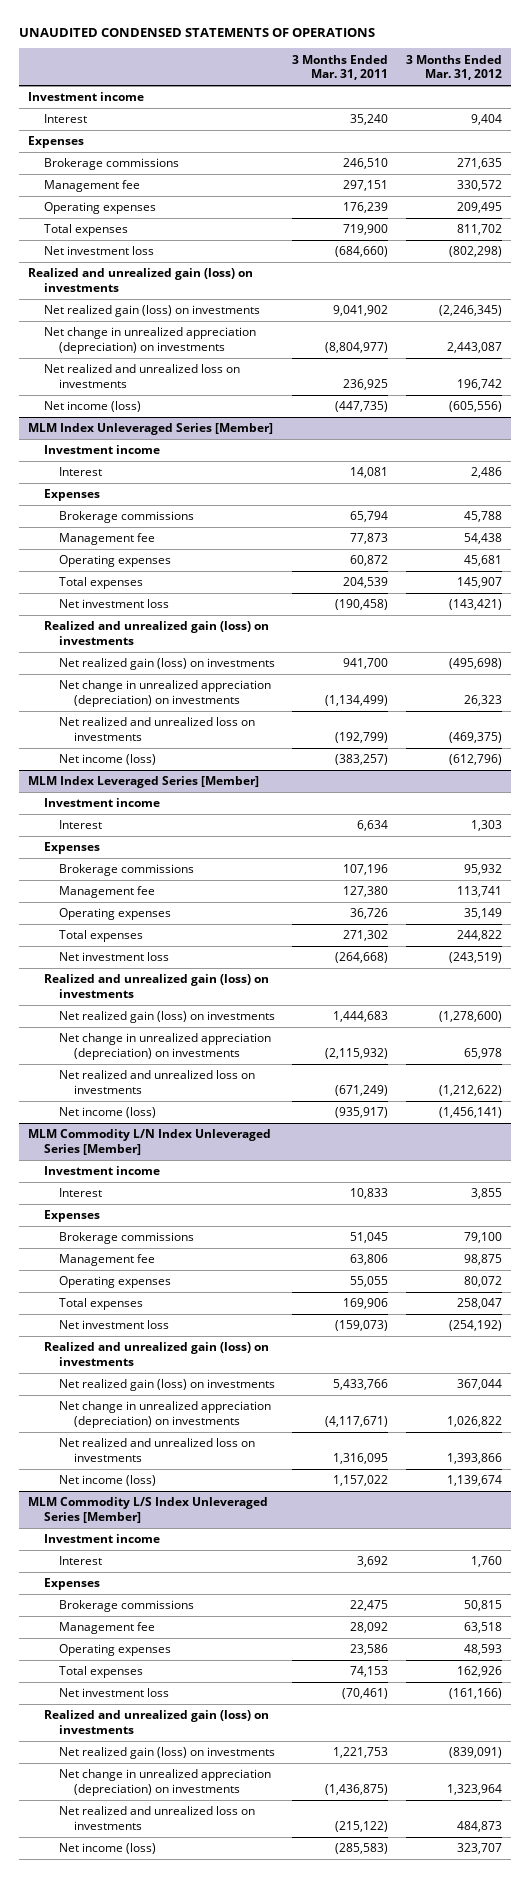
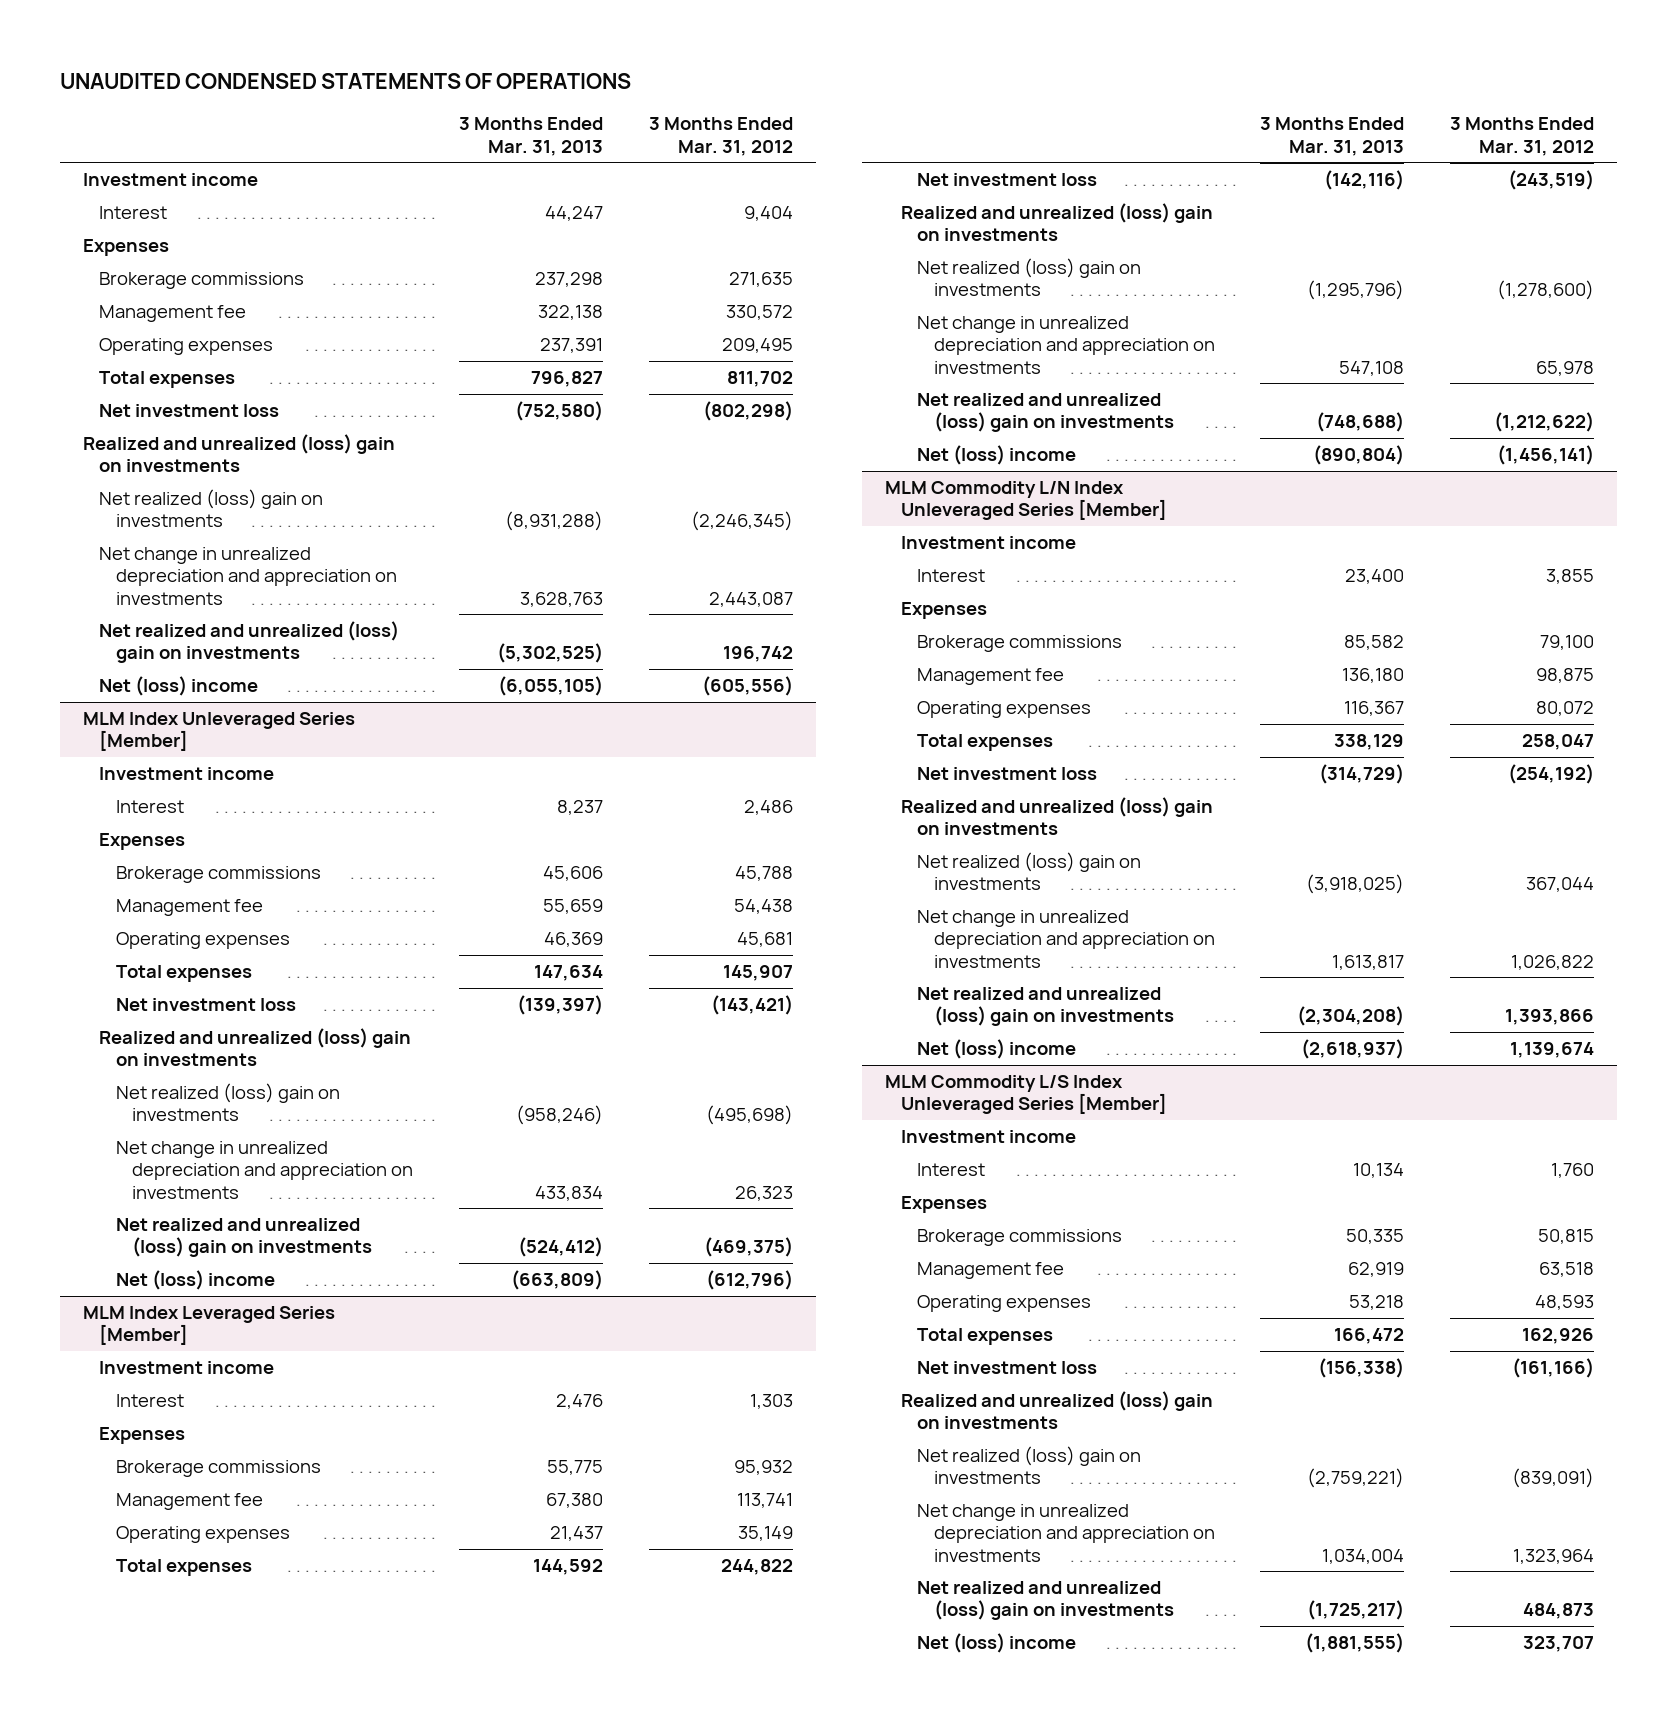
[292,54,389,81] 3 Months Ended Mar. 31, 2011 -> none
none -> [458,117,603,156] 3 Months Ended Mar. 31, 2013
[28,268,254,292] Realized and unrealized gain (loss) on investments -> [83,434,396,473] Realized and unrealized (loss) gain on investments
[43,305,260,318] Net realized gain (loss) on investments -> [99,489,324,528] Net realized (loss) gain on investments
[43,327,256,354] Net change in unrealized appreciation (depreciation) on investments -> [99,547,397,605] Net change in unrealized depreciation and appreciation on investments
[43,364,240,388] Net realized and unrealized loss on investments -> [99,621,400,664] Net realized and unrealized (loss) gain on investments
[43,401,141,413] Net income (loss) -> [99,676,259,697] Net (loss) income
[43,621,269,645] Realized and unrealized gain (loss) on investments -> [99,1028,412,1067] Realized and unrealized (loss) gain on investments
[58,658,275,671] Net realized gain (loss) on investments -> [115,1083,340,1122] Net realized (loss) gain on investments
[58,680,271,707] Net change in unrealized appreciation (depreciation) on investments -> [115,1141,413,1199] Net change in unrealized depreciation and appreciation on investments
[58,717,255,741] Net realized and unrealized loss on investments -> [115,1218,372,1258] Net realized and unrealized (loss) gain on investments
[58,754,156,766] Net income (loss) -> [115,1270,275,1291] Net (loss) income
[43,974,269,998] Realized and unrealized gain (loss) on investments -> [900,203,1213,242] Realized and unrealized (loss) gain on investments
[58,1011,275,1024] Net realized gain (loss) on investments -> [917,258,1142,297] Net realized (loss) gain on investments
[58,1033,271,1060] Net change in unrealized appreciation (depreciation) on investments -> [917,316,1215,374] Net change in unrealized depreciation and appreciation on investments
[58,1070,255,1094] Net realized and unrealized loss on investments -> [917,393,1174,433] Net realized and unrealized (loss) gain on investments
[58,1107,156,1119] Net income (loss) -> [917,445,1077,466] Net (loss) income
[43,1342,269,1366] Realized and unrealized gain (loss) on investments -> [900,797,1213,836] Realized and unrealized (loss) gain on investments
[58,1379,275,1392] Net realized gain (loss) on investments -> [917,852,1142,891] Net realized (loss) gain on investments
[58,1401,271,1428] Net change in unrealized appreciation (depreciation) on investments -> [917,910,1215,968] Net change in unrealized depreciation and appreciation on investments
[58,1438,255,1462] Net realized and unrealized loss on investments -> [917,987,1174,1027] Net realized and unrealized (loss) gain on investments
[58,1475,156,1487] Net income (loss) -> [917,1039,1077,1060] Net (loss) income
[43,1710,269,1734] Realized and unrealized gain (loss) on investments -> [900,1391,1213,1430] Realized and unrealized (loss) gain on investments
[58,1747,275,1760] Net realized gain (loss) on investments -> [917,1446,1142,1485] Net realized (loss) gain on investments
[58,1769,271,1796] Net change in unrealized appreciation (depreciation) on investments -> [917,1504,1215,1562] Net change in unrealized depreciation and appreciation on investments
[58,1806,255,1830] Net realized and unrealized loss on investments -> [917,1581,1174,1621] Net realized and unrealized (loss) gain on investments
[58,1843,156,1855] Net income (loss) -> [917,1633,1077,1654] Net (loss) income

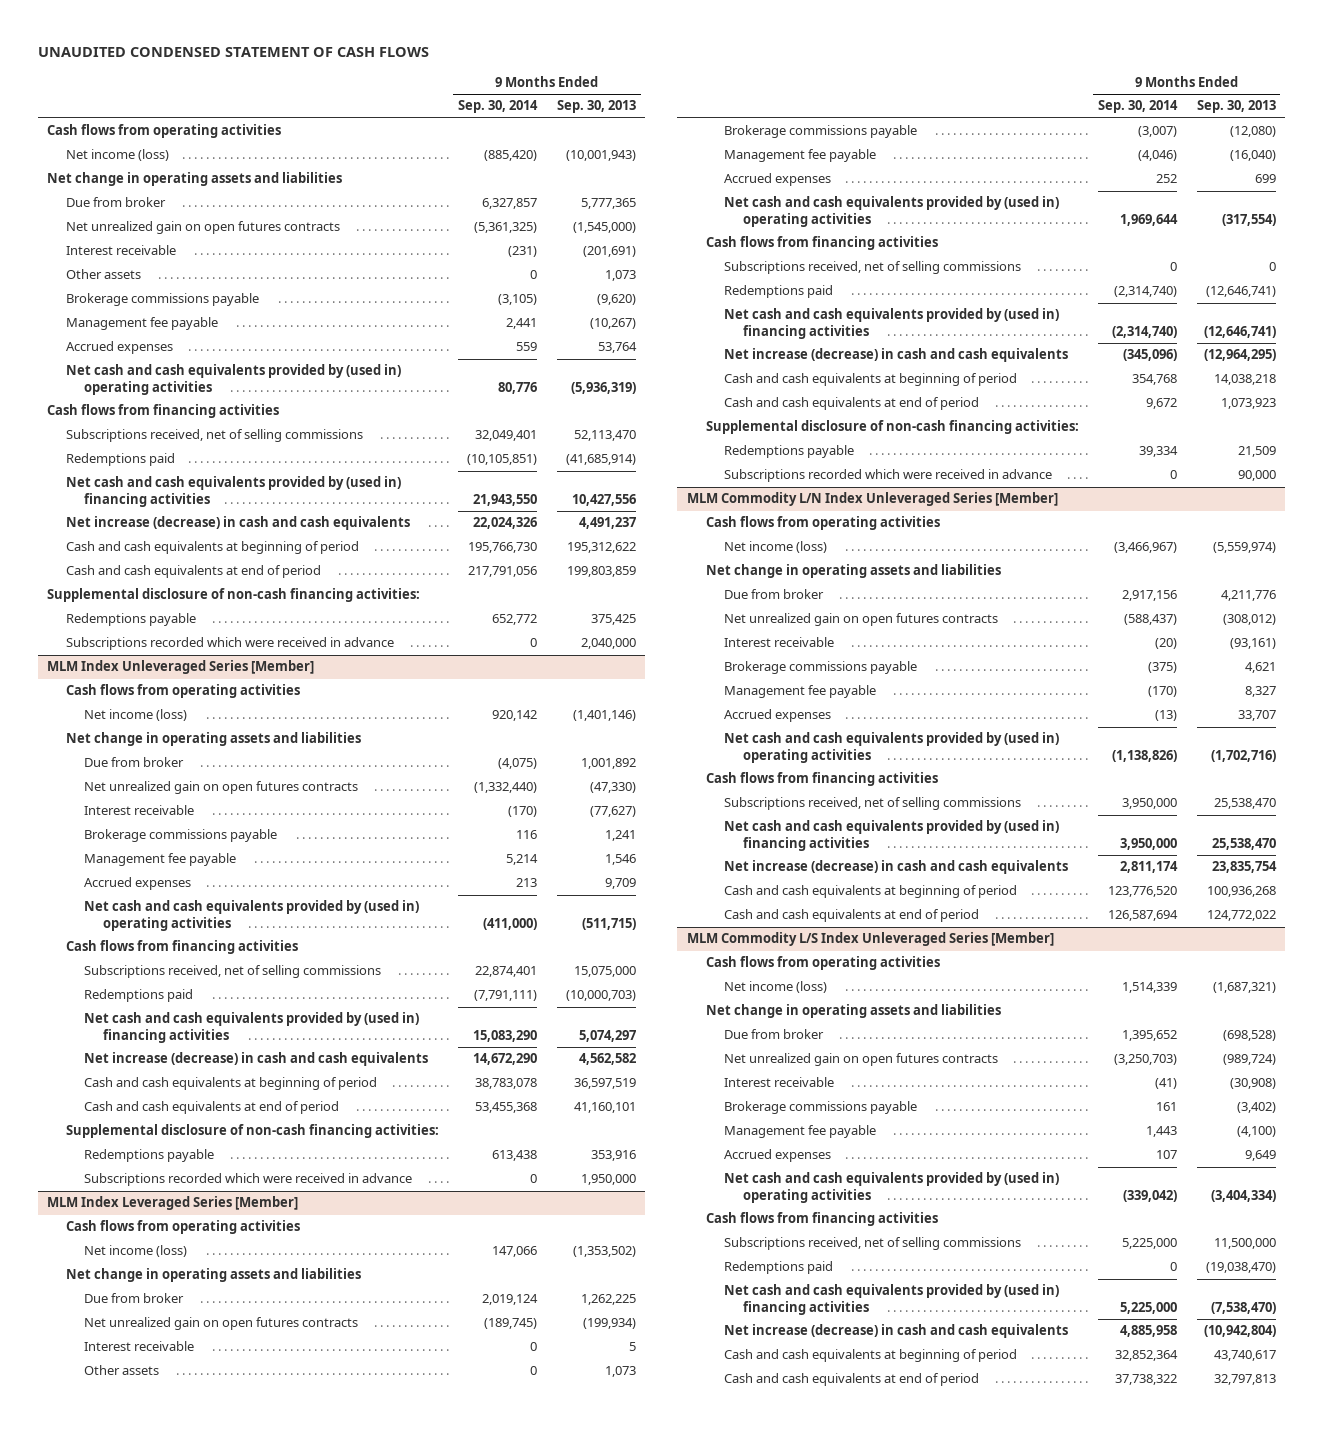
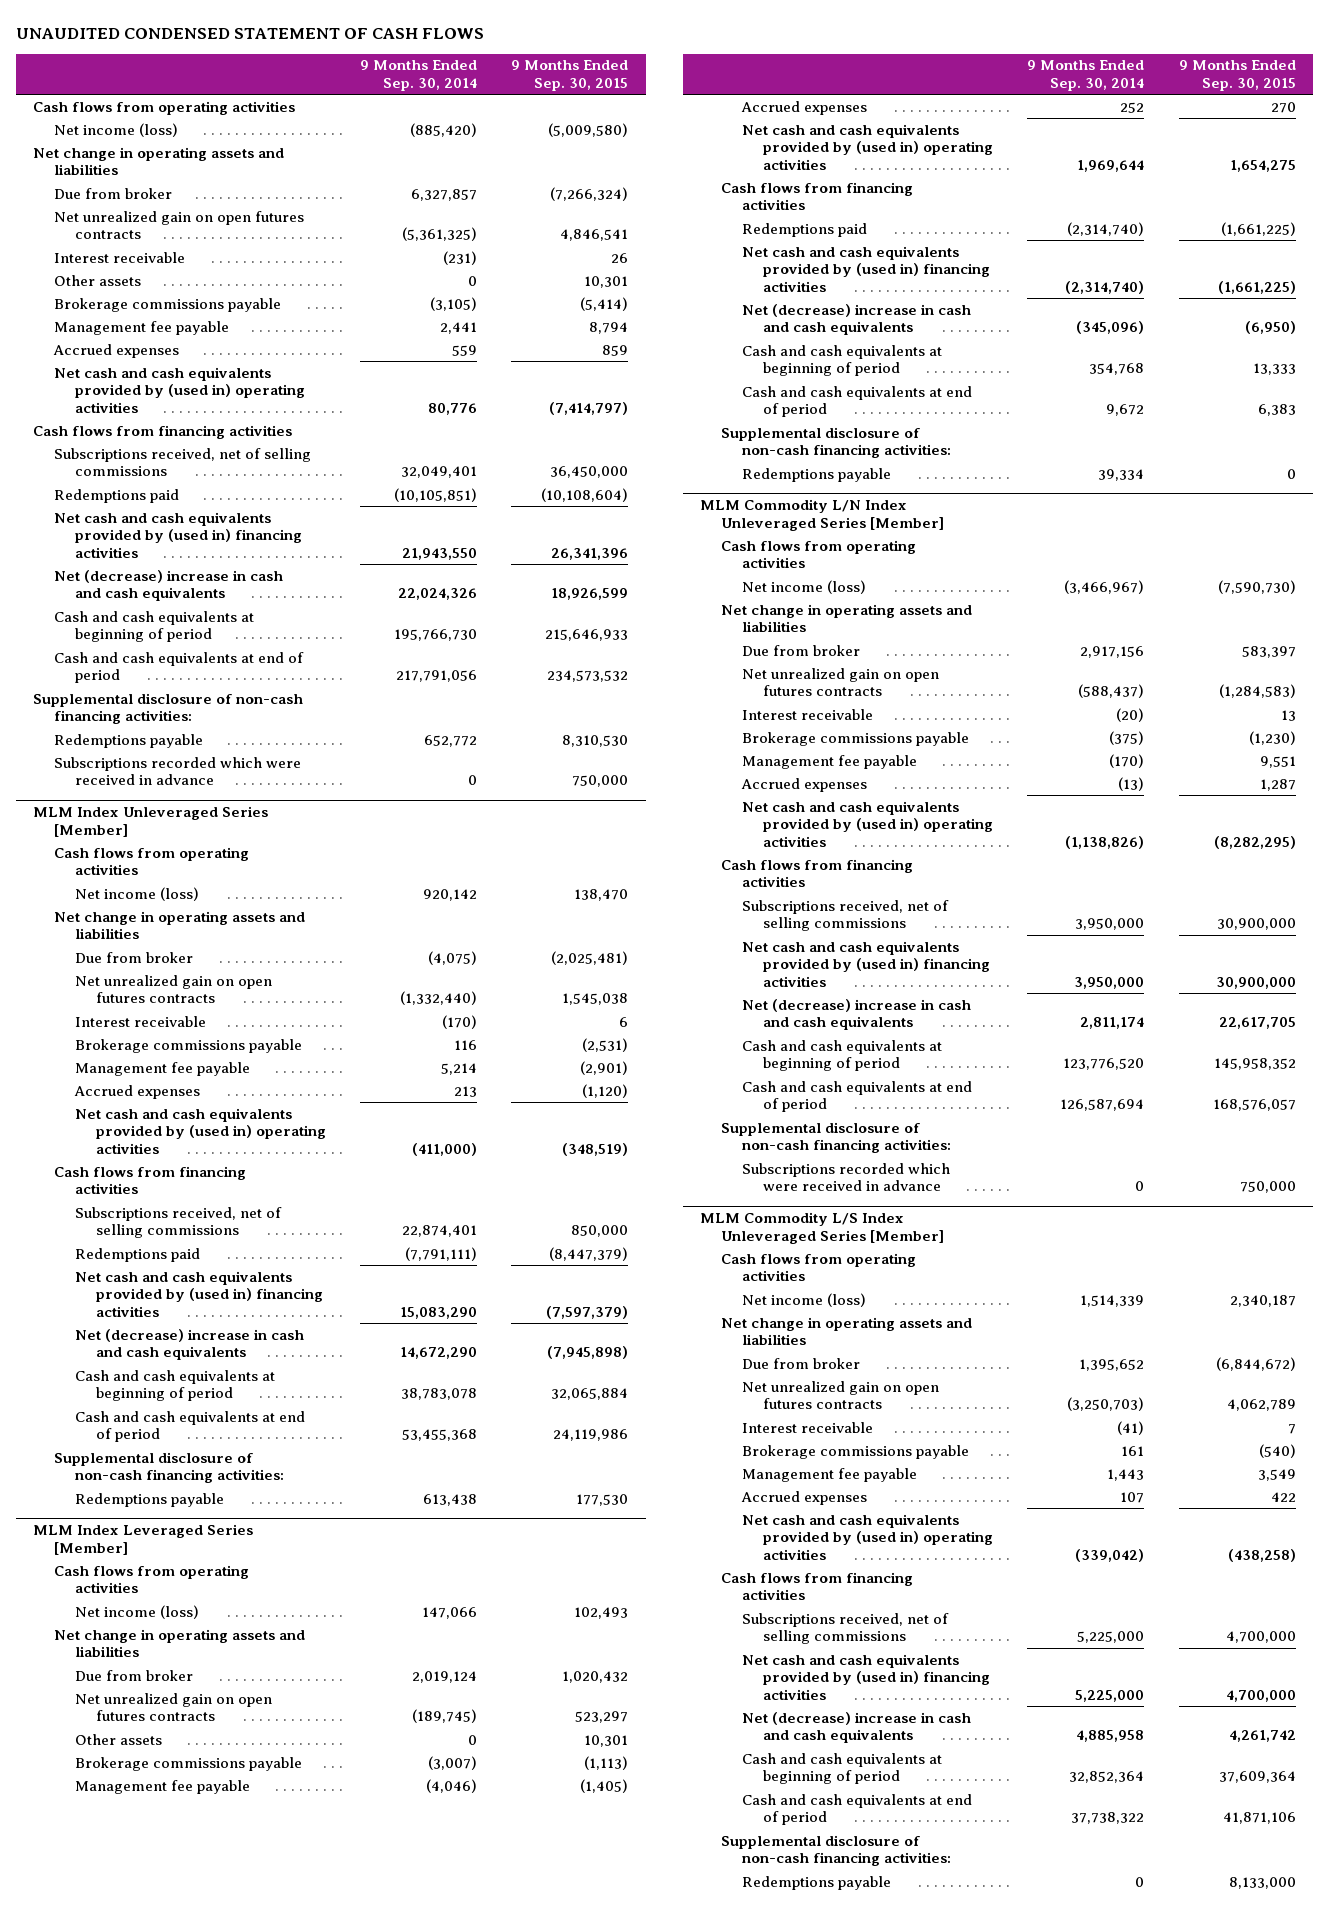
[556,100,636,114] Sep. 30, 2013 -> none
none -> [511,60,629,91] 9 Months Ended Sep. 30, 2015
[65,516,410,531] Net increase (decrease) in cash and cash equivalents -> [53,569,283,602] Net (decrease) increase in cash and cash equivalents
[84,1052,429,1067] Net increase (decrease) in cash and cash equivalents -> [74,1328,304,1361] Net (decrease) increase in cash and cash equivalents
[84,1173,413,1187] Subscriptions recorded which were received in advance -> none
[84,1341,195,1352] Interest receivable -> none
[724,261,1022,275] Subscriptions received, net of selling commissions -> none
[724,348,1069,363] Net increase (decrease) in cash and cash equivalents -> [742,303,972,336] Net (decrease) increase in cash and cash equivalents
[724,469,1053,483] Subscriptions recorded which were received in advance -> none
[724,860,1069,875] Net increase (decrease) in cash and cash equivalents -> [742,998,972,1031] Net (decrease) increase in cash and cash equivalents
none -> [720,1121,952,1154] Supplemental disclosure of non-cash financing activities:
none -> [742,1162,951,1192] Subscriptions recorded which were received in advance
[724,1261,834,1275] Redemptions paid -> none
[724,1324,1069,1339] Net increase (decrease) in cash and cash equivalents -> [742,1711,972,1744] Net (decrease) increase in cash and cash equivalents
none -> [720,1834,952,1867] Supplemental disclosure of non-cash financing activities:
none -> [742,1875,892,1890] Redemptions payable

